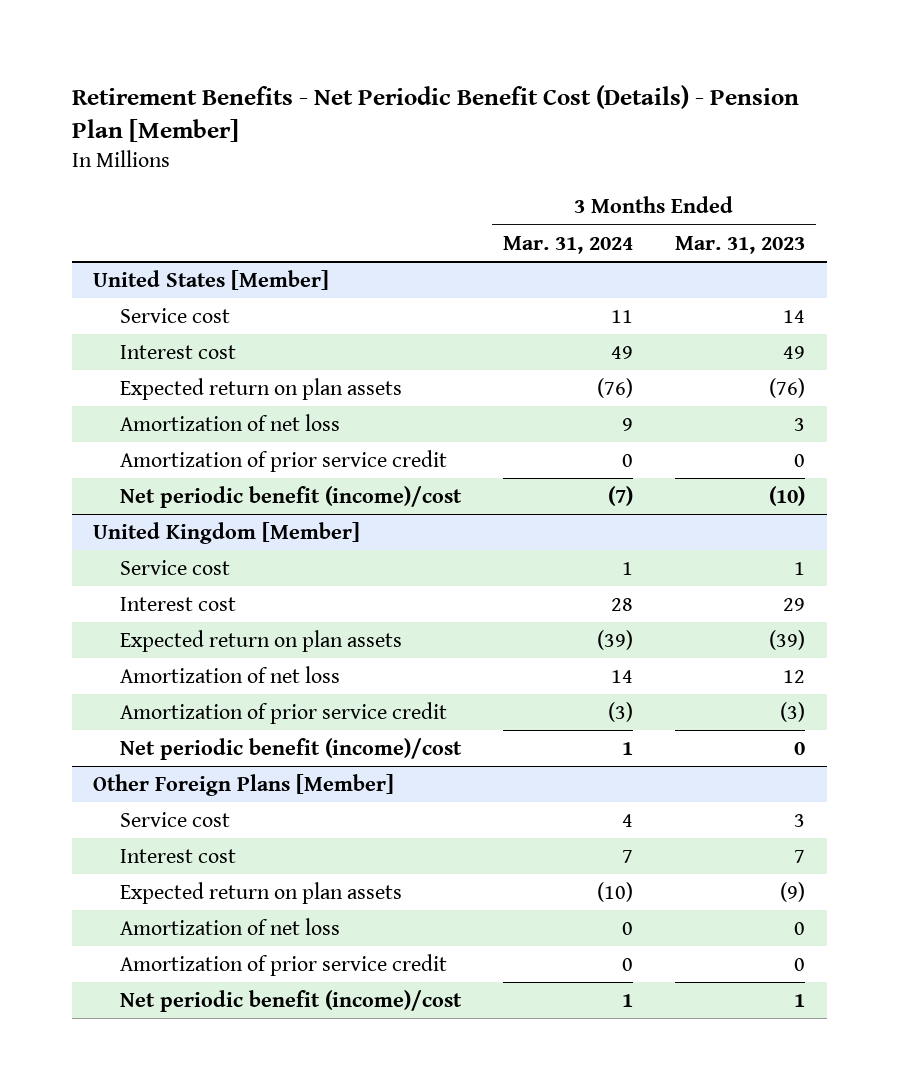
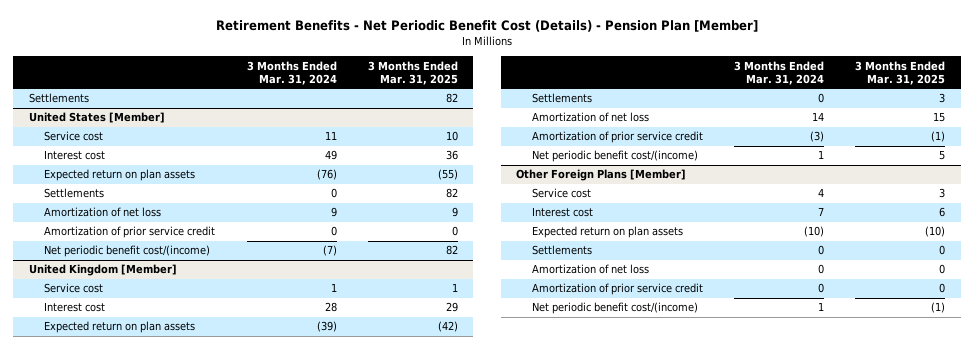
[675,235,806,254] Mar. 31, 2023 -> none
none -> [367,60,458,86] 3 Months Ended Mar. 31, 2025
none -> [28,93,89,104] Settlements
none -> [44,188,105,199] Settlements
[119,485,462,508] Net periodic benefit (income)/cost -> [44,245,211,258] Net periodic benefit cost/(income)
none -> [531,93,592,104] Settlements
[119,737,462,760] Net periodic benefit (income)/cost -> [531,150,698,163] Net periodic benefit cost/(income)
none -> [531,245,592,256] Settlements
[119,989,462,1012] Net periodic benefit (income)/cost -> [531,302,698,315] Net periodic benefit cost/(income)

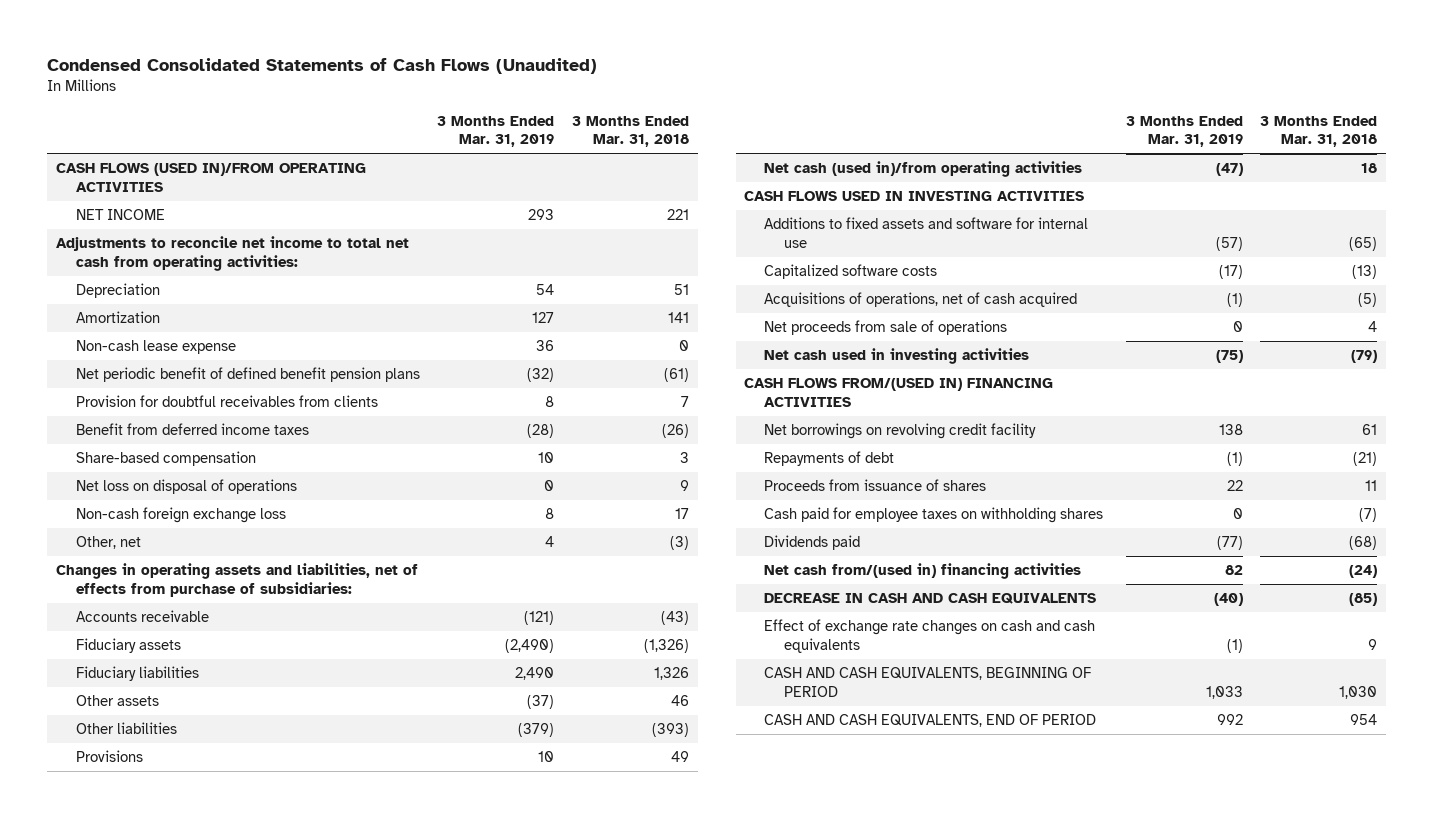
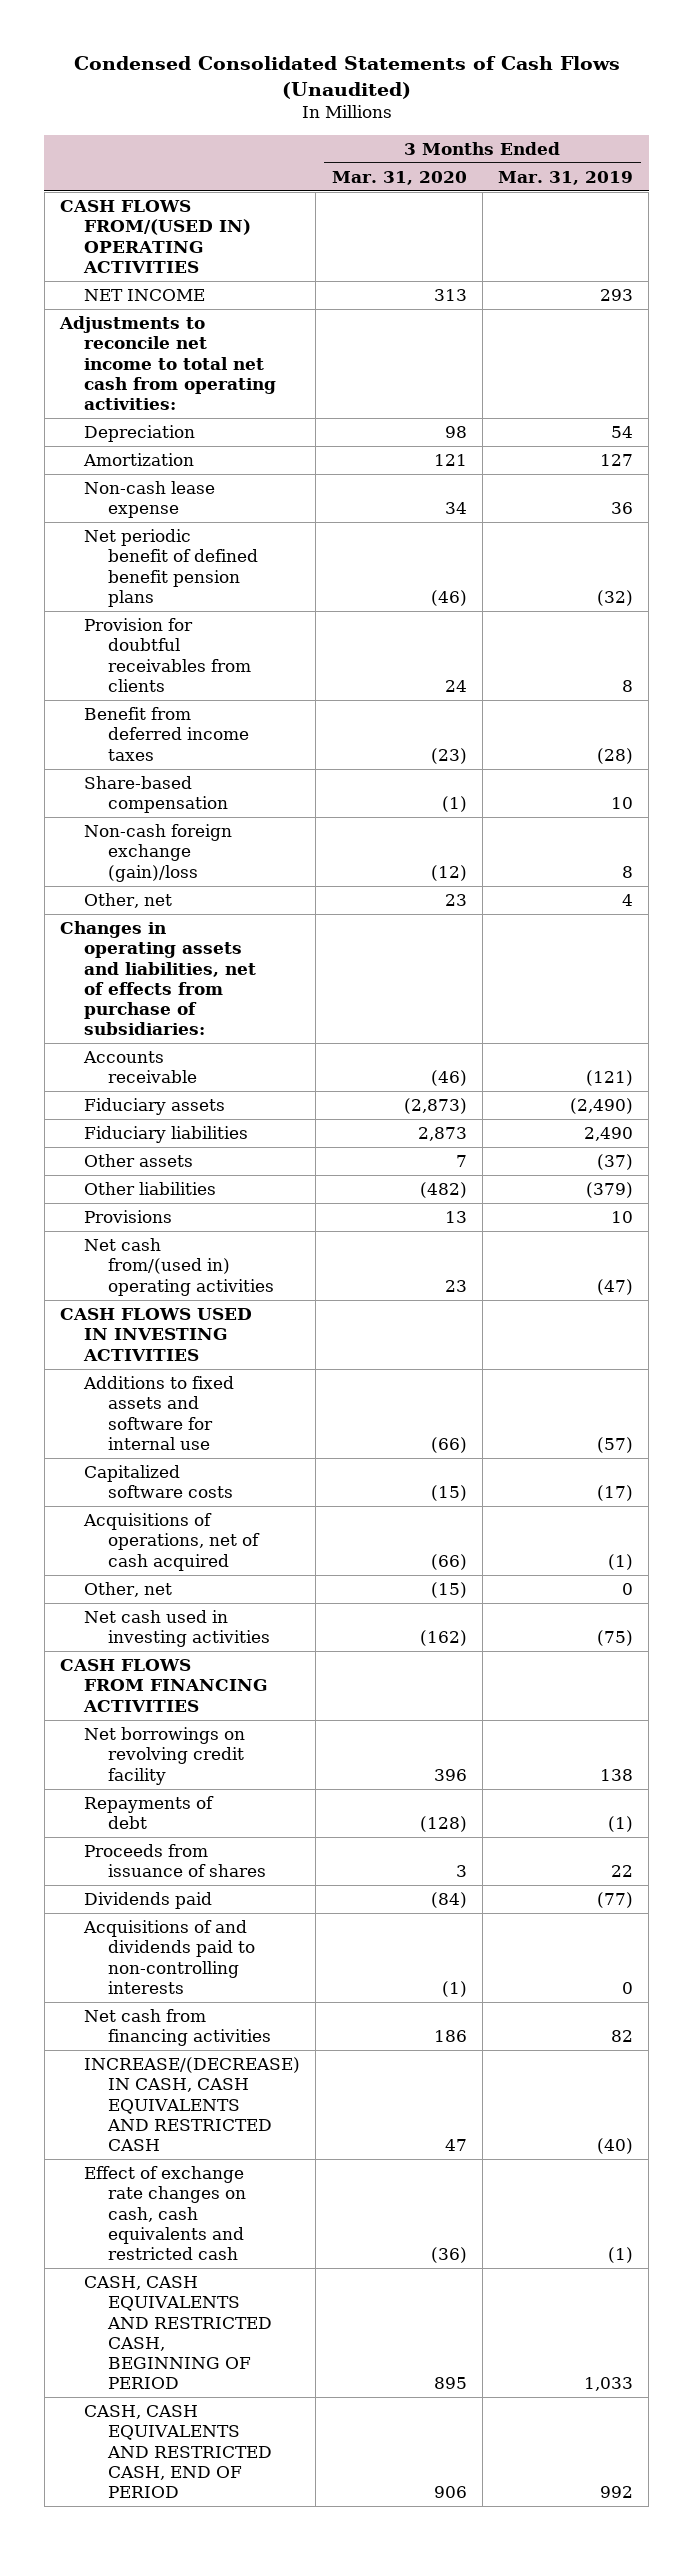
[571,115,689,148] 3 Months Ended Mar. 31, 2018 -> none
none -> [331,170,467,185] Mar. 31, 2020
[55,163,366,192] CASH FLOWS (USED IN)/FROM OPERATING ACTIVITIES -> [60,200,251,273] CASH FLOWS FROM/(USED IN) OPERATING ACTIVITIES
[75,479,297,495] Net loss on disposal of operations -> none
[75,507,286,524] Non-cash foreign exchange loss -> [83,824,232,882] Non-cash foreign exchange (gain)/loss
[764,161,1083,178] Net cash (used in)/from operating activities -> [83,1238,274,1296] Net cash from/(used in) operating activities
[764,320,1008,336] Net proceeds from sale of operations -> none
none -> [83,1582,172,1598] Other, net
[744,378,1054,407] CASH FLOWS FROM/(USED IN) FINANCING ACTIVITIES -> [60,1659,268,1712] CASH FLOWS FROM FINANCING ACTIVITIES
[764,507,1104,524] Cash paid for employee taxes on withholding shares -> none
none -> [82,1920,255,1994] Acquisitions of and dividends paid to non-controlling interests
[764,563,1082,580] Net cash from/(used in) financing activities -> [83,2009,271,2047] Net cash from financing activities
[764,593,1097,605] DECREASE IN CASH AND CASH EQUIVALENTS -> [83,2057,300,2152] INCREASE/(DECREASE) IN CASH, CASH EQUIVALENTS AND RESTRICTED CASH
[764,619,1096,653] Effect of exchange rate changes on cash and cash equivalents -> [83,2166,246,2261] Effect of exchange rate changes on cash, cash equivalents and restricted cash
[764,667,1092,697] CASH AND CASH EQUIVALENTS, BEGINNING OF PERIOD -> [83,2276,272,2390] CASH, CASH EQUIVALENTS AND RESTRICTED CASH, BEGINNING OF PERIOD
[764,714,1097,728] CASH AND CASH EQUIVALENTS, END OF PERIOD -> [83,2405,272,2499] CASH, CASH EQUIVALENTS AND RESTRICTED CASH, END OF PERIOD

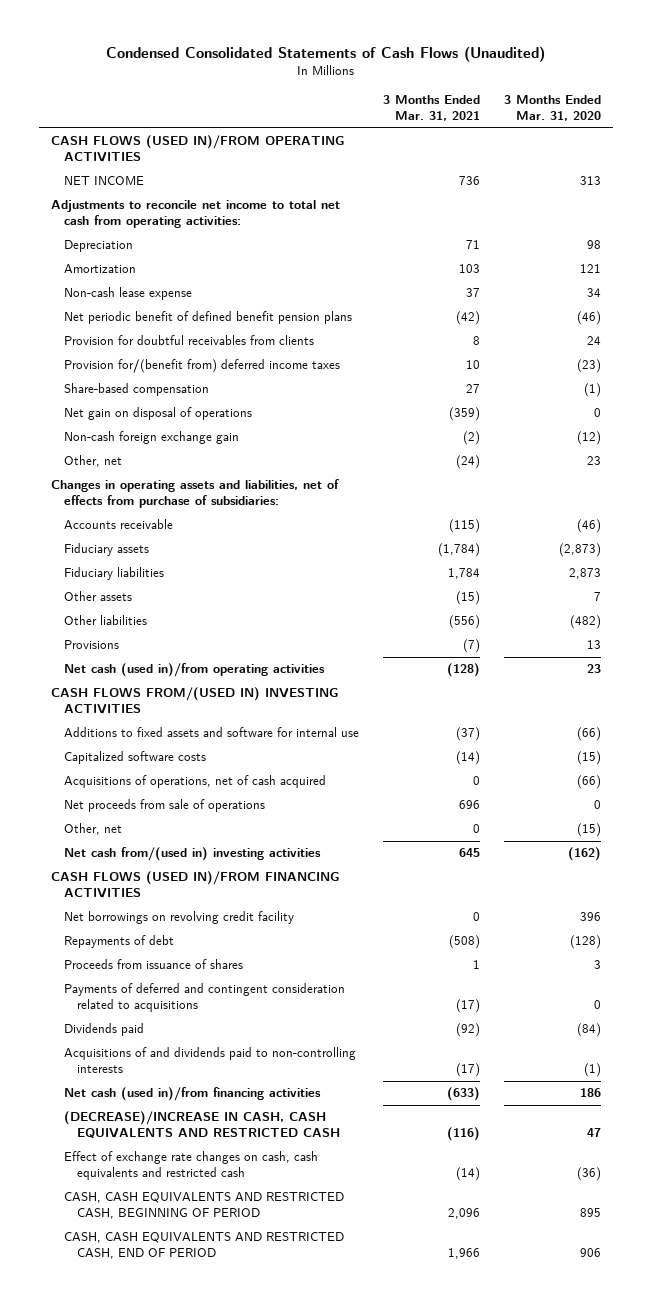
[498,170,634,185] Mar. 31, 2019 -> none
none -> [383,95,481,122] 3 Months Ended Mar. 31, 2021
[60,200,251,273] CASH FLOWS FROM/(USED IN) OPERATING ACTIVITIES -> [50,135,345,163] CASH FLOWS (USED IN)/FROM OPERATING ACTIVITIES
[83,707,249,761] Benefit from deferred income taxes -> [64,359,341,374] Provision for/(benefit from) deferred income taxes
none -> [64,407,253,421] Net gain on disposal of operations
[83,824,232,882] Non-cash foreign exchange (gain)/loss -> [64,431,240,445] Non-cash foreign exchange gain
[83,1238,274,1296] Net cash from/(used in) operating activities -> [64,663,326,678] Net cash (used in)/from operating activities
[60,1308,253,1361] CASH FLOWS USED IN INVESTING ACTIVITIES -> [50,687,339,715] CASH FLOWS FROM/(USED IN) INVESTING ACTIVITIES
none -> [64,799,266,813] Net proceeds from sale of operations
[83,1610,270,1648] Net cash used in investing activities -> [64,847,322,862] Net cash from/(used in) investing activities
[60,1659,268,1712] CASH FLOWS FROM FINANCING ACTIVITIES -> [50,871,340,899] CASH FLOWS (USED IN)/FROM FINANCING ACTIVITIES
none -> [64,983,346,1013] Payments of deferred and contingent consideration related to acquisitions
[83,2009,271,2047] Net cash from financing activities -> [64,1087,322,1102] Net cash (used in)/from financing activities
[83,2057,300,2152] INCREASE/(DECREASE) IN CASH, CASH EQUIVALENTS AND RESTRICTED CASH -> [64,1111,341,1140] (DECREASE)/INCREASE IN CASH, CASH EQUIVALENTS AND RESTRICTED CASH

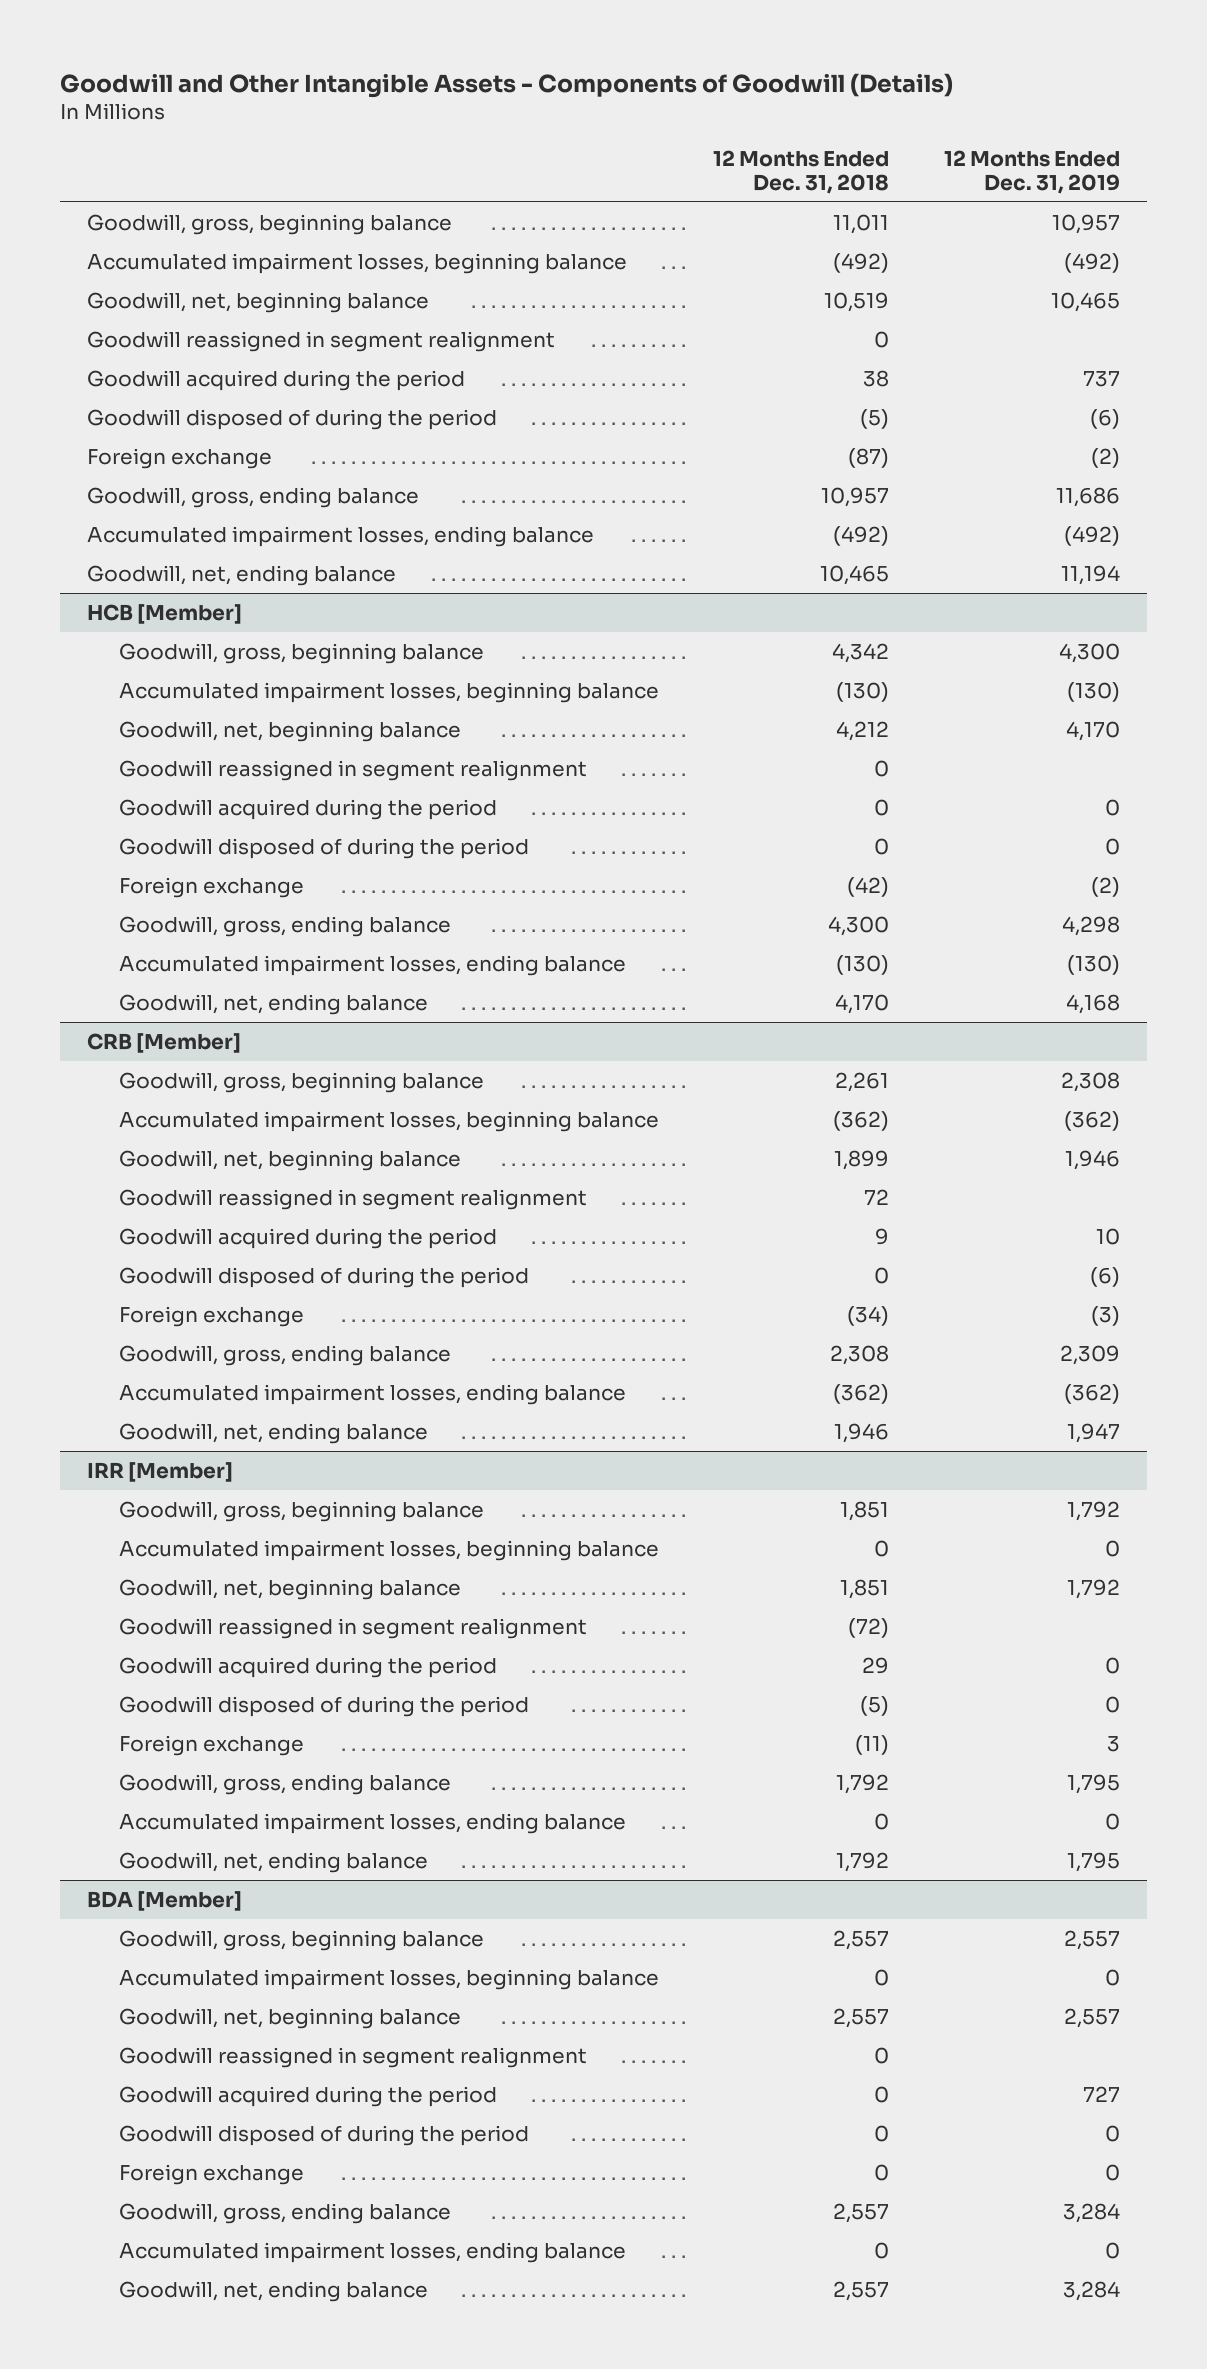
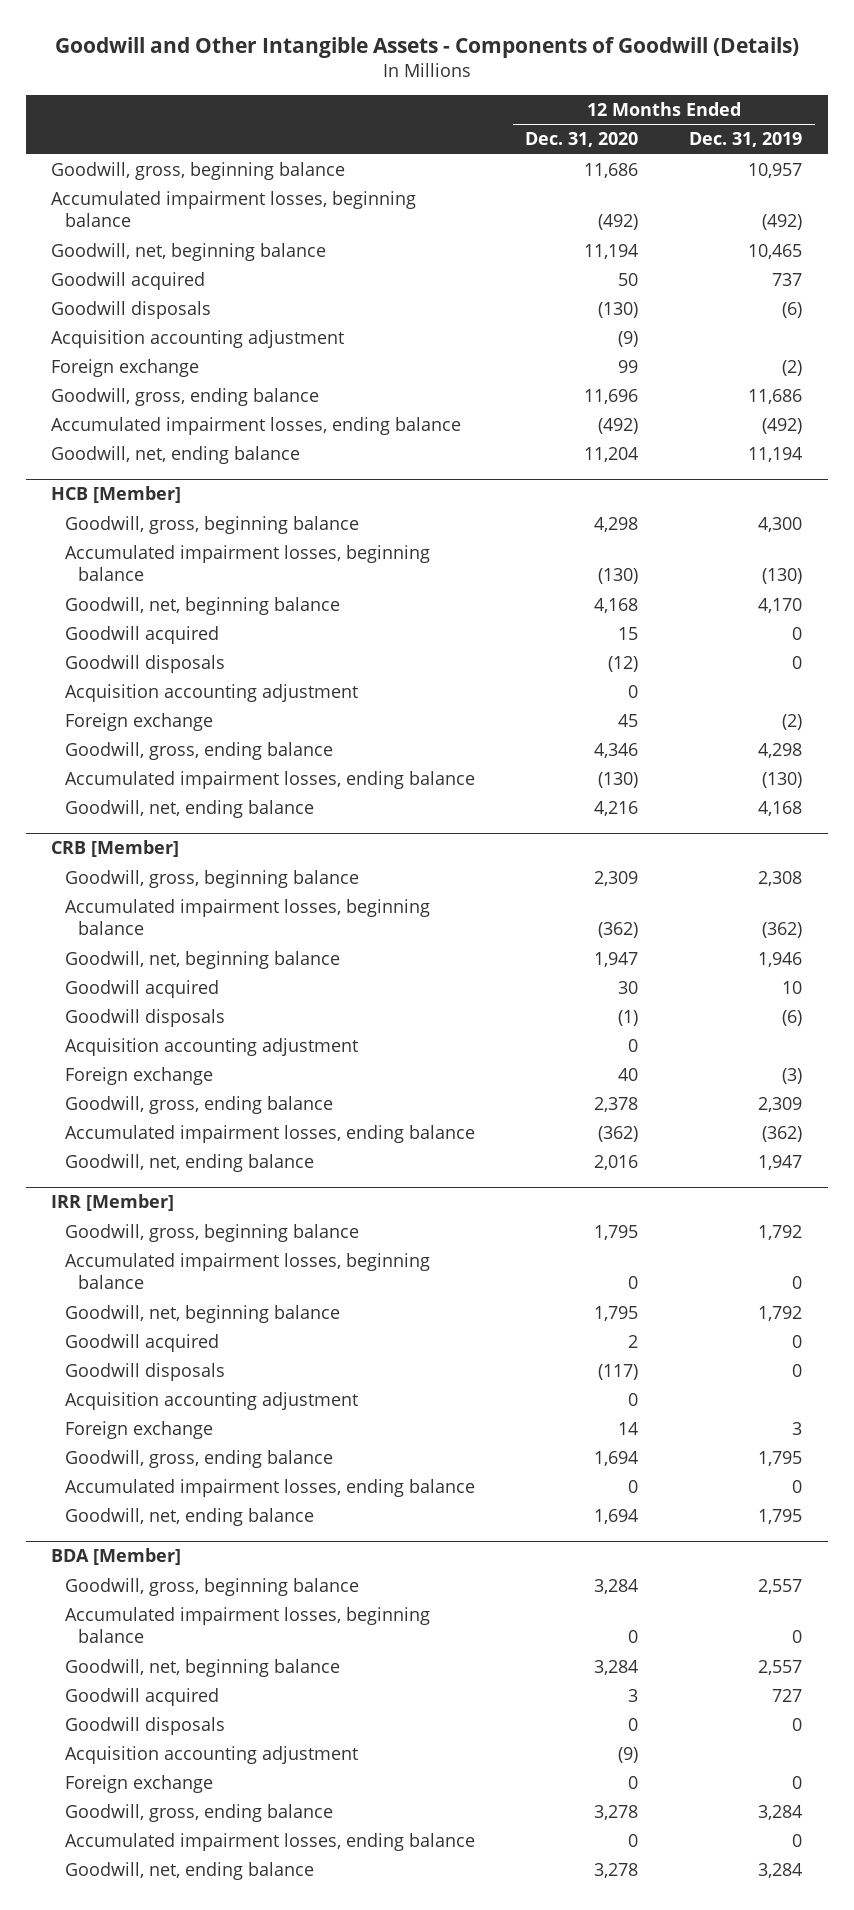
[713,150,890,194] 12 Months Ended Dec. 31, 2018 -> none
none -> [525,132,639,148] Dec. 31, 2020
[87,330,556,352] Goodwill reassigned in segment realignment -> none
[87,369,466,391] Goodwill acquired during the period -> [51,271,206,290] Goodwill acquired
[87,408,498,430] Goodwill disposed of during the period -> [51,300,212,319] Goodwill disposals
none -> [51,329,345,348] Acquisition accounting adjustment
[119,759,588,781] Goodwill reassigned in segment realignment -> none
[119,798,498,820] Goodwill acquired during the period -> [64,625,219,644] Goodwill acquired
[119,837,530,859] Goodwill disposed of during the period -> [64,654,225,673] Goodwill disposals
none -> [64,683,358,702] Acquisition accounting adjustment
[119,1188,588,1210] Goodwill reassigned in segment realignment -> none
[119,1227,498,1249] Goodwill acquired during the period -> [64,979,219,998] Goodwill acquired
[119,1266,530,1288] Goodwill disposed of during the period -> [64,1008,225,1027] Goodwill disposals
none -> [64,1037,358,1056] Acquisition accounting adjustment
[119,1617,588,1639] Goodwill reassigned in segment realignment -> none
[119,1656,498,1678] Goodwill acquired during the period -> [64,1333,219,1352] Goodwill acquired
[119,1695,530,1717] Goodwill disposed of during the period -> [64,1362,225,1381] Goodwill disposals
none -> [64,1391,358,1410] Acquisition accounting adjustment
[119,2046,588,2068] Goodwill reassigned in segment realignment -> none
[119,2085,498,2107] Goodwill acquired during the period -> [64,1687,219,1706] Goodwill acquired
[119,2124,530,2146] Goodwill disposed of during the period -> [64,1716,225,1735] Goodwill disposals
none -> [64,1745,358,1764] Acquisition accounting adjustment

